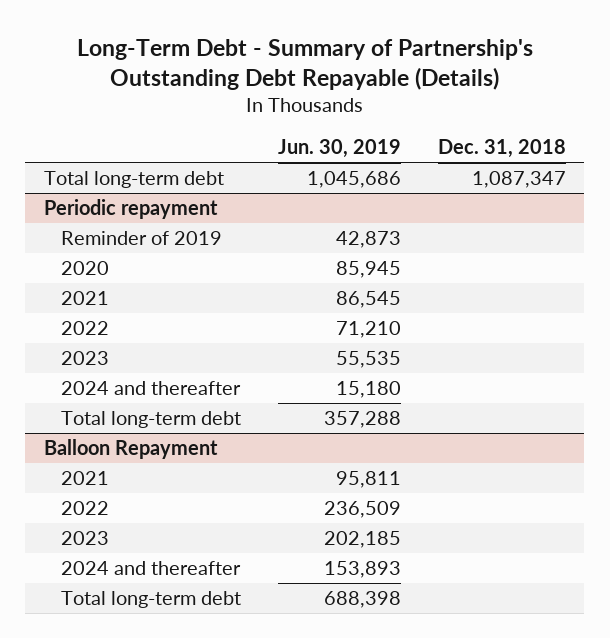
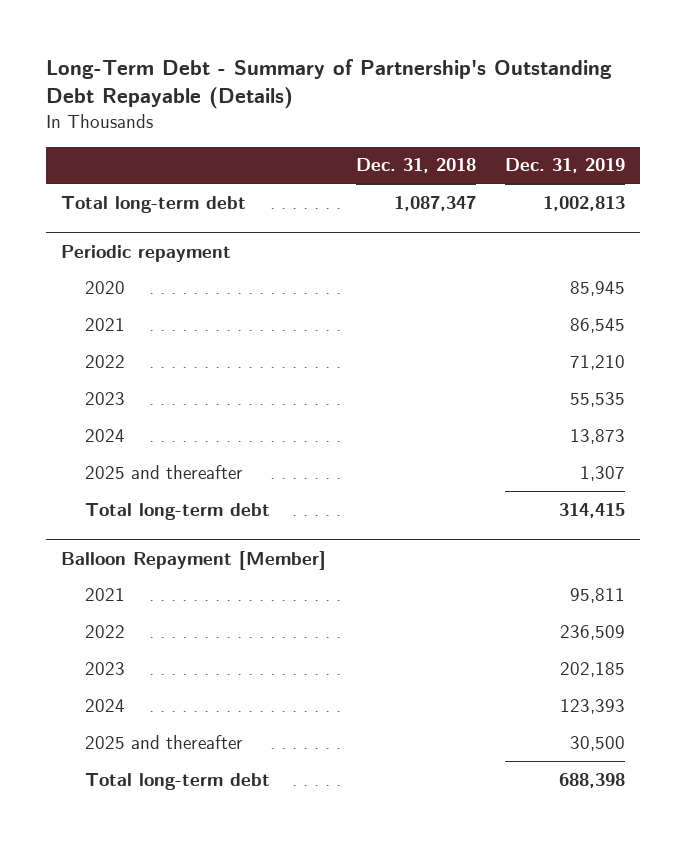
[277,139,401,159] Jun. 30, 2019 -> none
none -> [505,158,626,174] Dec. 31, 2019
[60,231,222,246] Reminder of 2019 -> none
none -> [85,428,126,442] 2024
[60,381,241,396] 2024 and thereafter -> [85,464,244,479] 2025 and thereafter
[43,439,218,460] Balloon Repayment -> [60,550,326,570] Balloon Repayment [Member]
none -> [85,698,126,712] 2024
[60,561,241,576] 2024 and thereafter -> [85,734,244,749] 2025 and thereafter

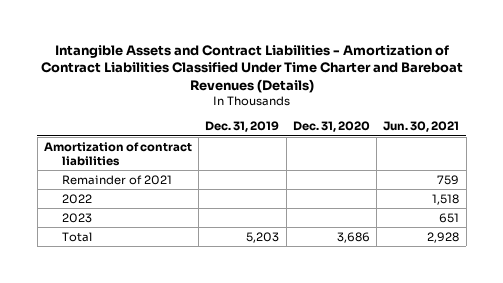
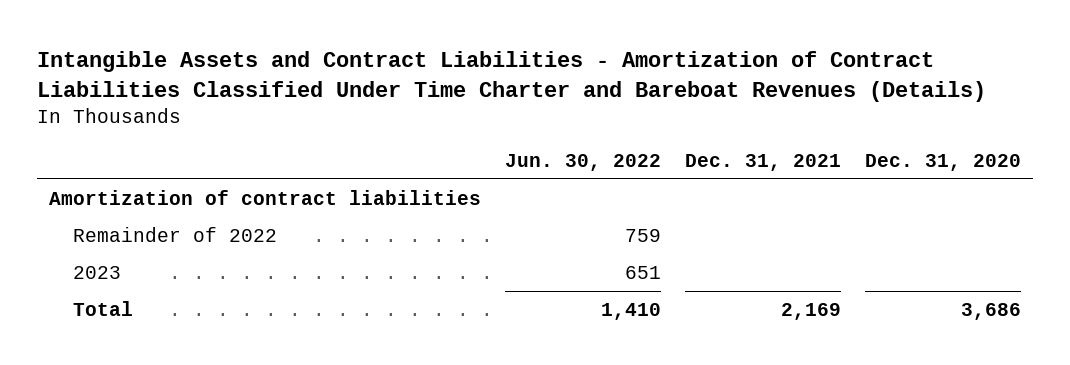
[205,121,280,133] Dec. 31, 2019 -> none
[383,121,460,133] Jun. 30, 2021 -> none
none -> [504,153,661,171] Jun. 30, 2022
none -> [685,153,842,171] Dec. 31, 2021
[61,193,92,204] 2022 -> none
[61,174,172,185] Remainder of 2021 -> [73,226,278,242] Remainder of 2022

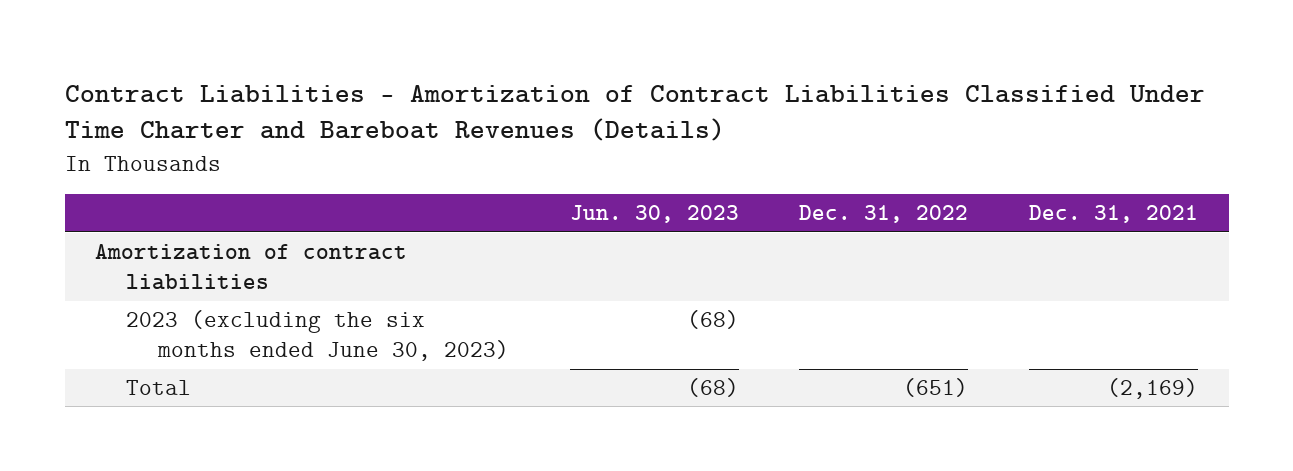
[36,50,986,102] Intangible Assets and Contract Liabilities - Amortization of Contract Liabilities Classified Under Time Charter and Bareboat Revenues (Details) -> [64,84,1205,142] Contract Liabilities - Amortization of Contract Liabilities Classified Under Time Charter and Bareboat Revenues (Details)
[504,153,661,171] Jun. 30, 2022 -> none
[865,153,1022,171] Dec. 31, 2020 -> none
none -> [569,205,739,224] Jun. 30, 2023
none -> [799,205,969,224] Dec. 31, 2022
[73,265,122,279] 2023 -> none
[73,226,278,242] Remainder of 2022 -> [126,309,509,362] 2023 (excluding the six months ended June 30, 2023)
[781,302,842,320] 2,169 -> [1107,377,1199,399] (2,169)

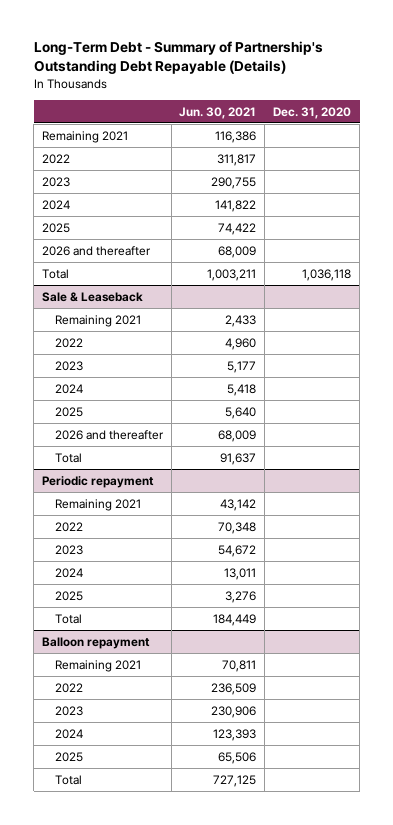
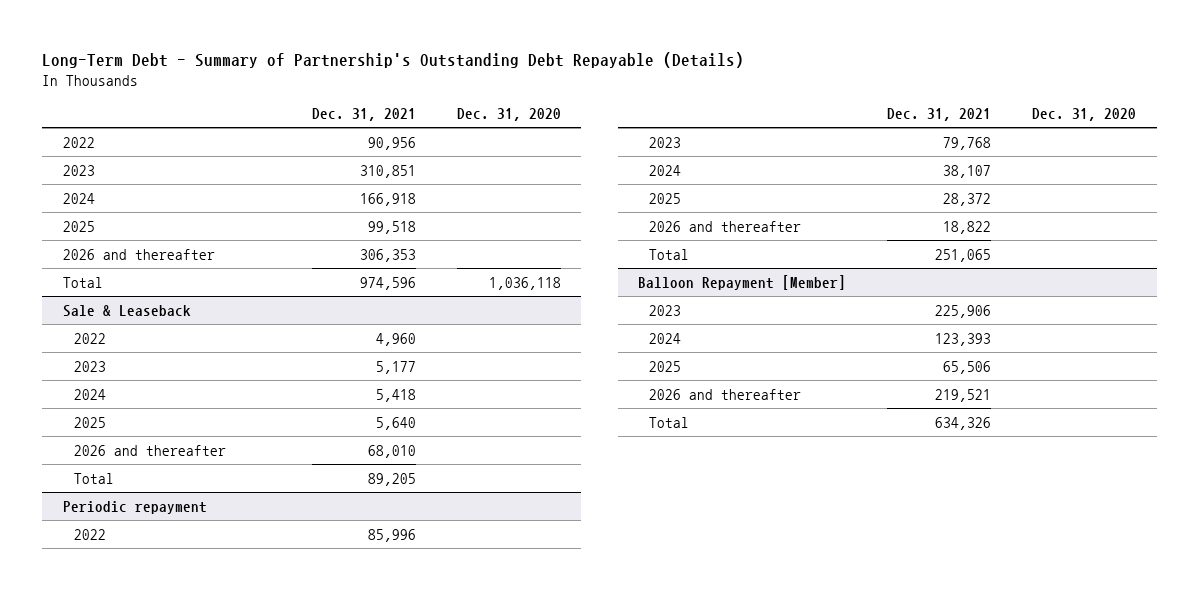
[179,106,257,119] Jun. 30, 2021 -> none
none -> [311,107,416,121] Dec. 31, 2021
[41,130,128,143] Remaining 2021 -> none
[54,314,141,327] Remaining 2021 -> none
[54,498,141,511] Remaining 2021 -> none
none -> [649,220,802,232] 2026 and thereafter
[54,659,141,672] Remaining 2021 -> none
[54,682,83,693] 2022 -> none
[41,636,150,649] Balloon repayment -> [638,274,847,290] Balloon Repayment [Member]
none -> [649,388,802,400] 2026 and thereafter

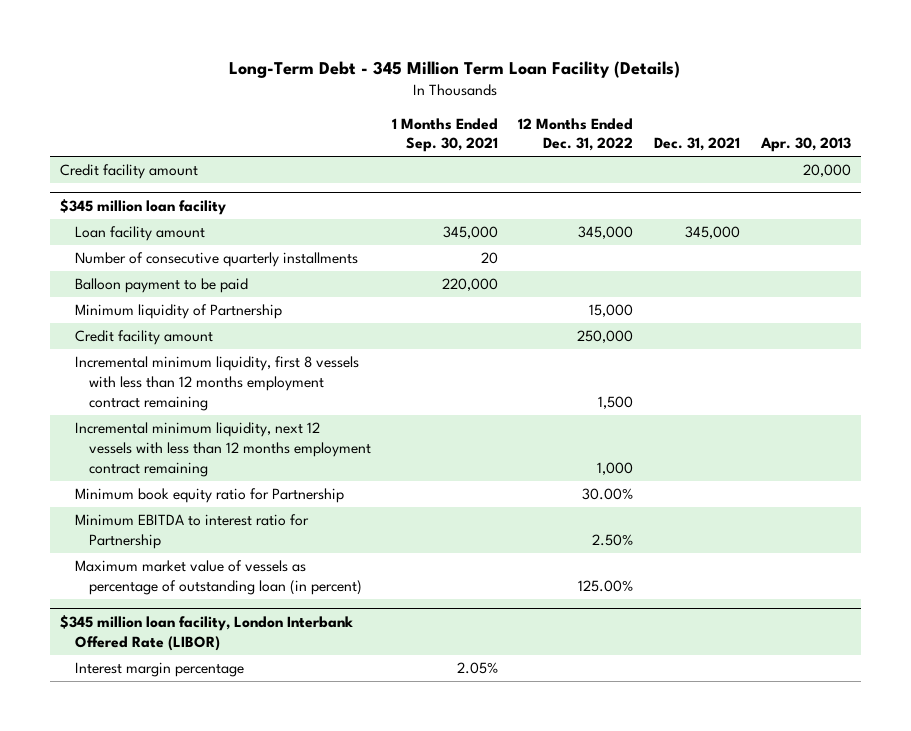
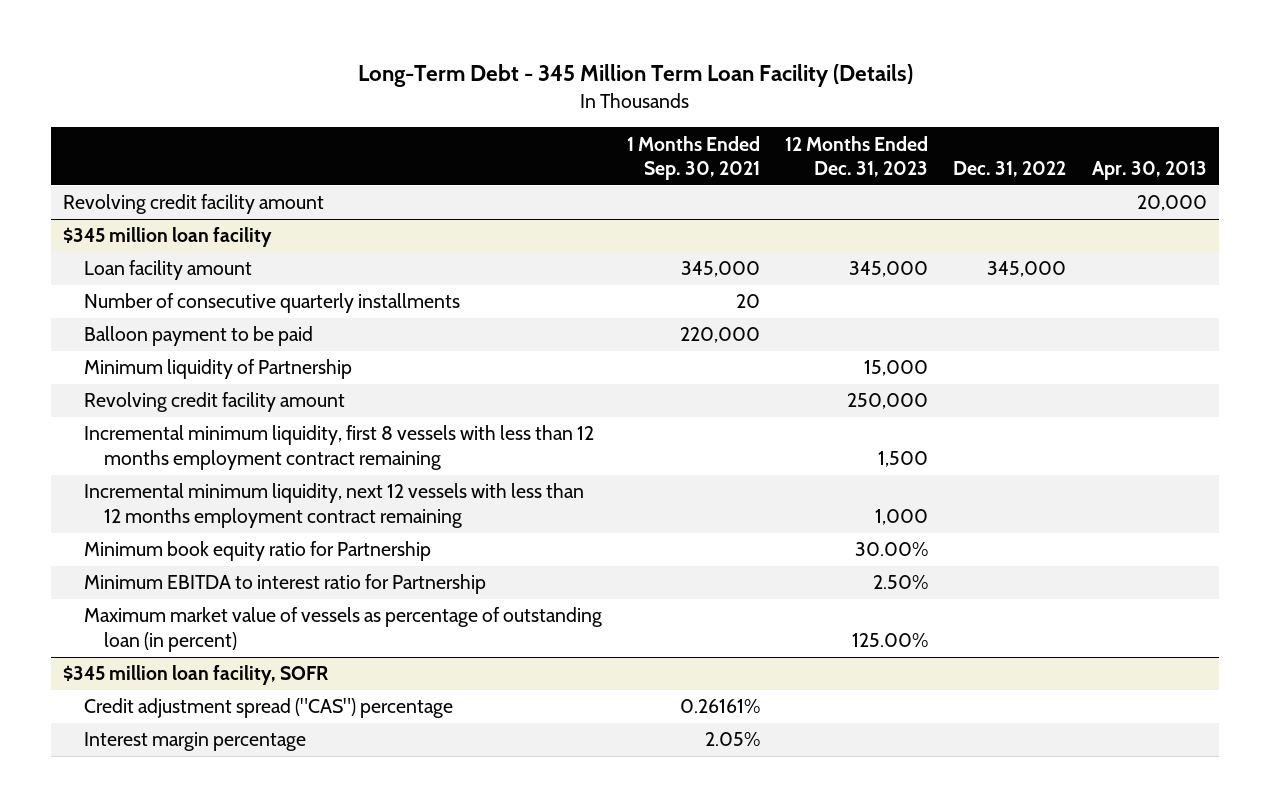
[518,117,634,152] 12 Months Ended Dec. 31, 2022 -> none
[654,137,741,152] Dec. 31, 2021 -> none
none -> [785,135,929,178] 12 Months Ended Dec. 31, 2023
none -> [953,161,1067,178] Dec. 31, 2022
[60,164,199,180] Credit facility amount -> [63,194,325,215] Revolving credit facility amount
[74,330,213,346] Credit facility amount -> [83,392,345,413] Revolving credit facility amount
[60,615,354,651] $345 million loan facility, London Interbank Offered Rate (LIBOR) -> [63,665,329,686] $345 million loan facility, SOFR
none -> [83,698,453,719] Credit adjustment spread ("CAS") percentage

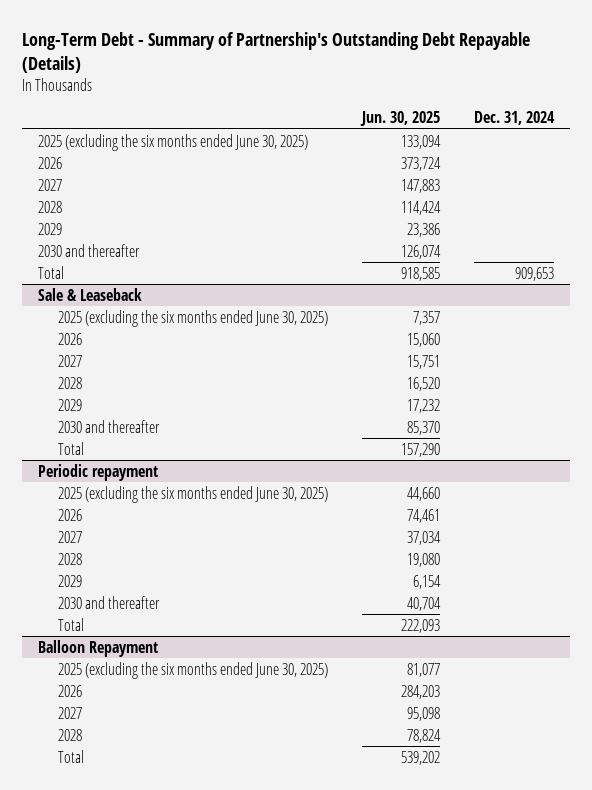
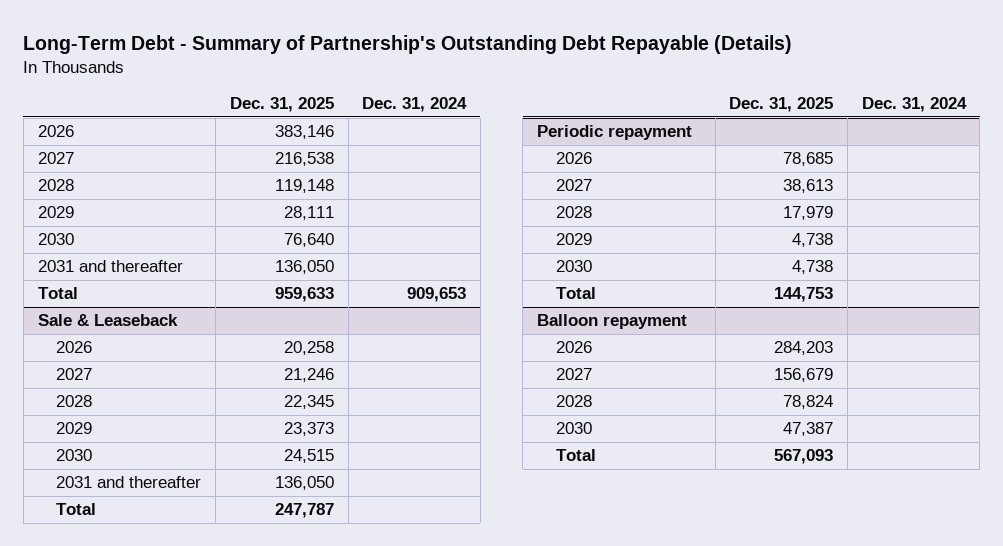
[359,110,440,126] Jun. 30, 2025 -> none
none -> [229,97,334,113] Dec. 31, 2025
[38,133,309,151] 2025 (excluding the six months ended June 30, 2025) -> none
none -> [37,233,74,246] 2030
[38,243,141,257] 2030 and thereafter -> [37,260,183,273] 2031 and thereafter
[58,309,329,327] 2025 (excluding the six months ended June 30, 2025) -> none
none -> [56,449,93,462] 2030
[58,419,161,433] 2030 and thereafter -> [56,476,202,489] 2031 and thereafter
[58,485,329,503] 2025 (excluding the six months ended June 30, 2025) -> none
[58,595,161,609] 2030 and thereafter -> none
none -> [556,260,593,273] 2030
[58,661,329,679] 2025 (excluding the six months ended June 30, 2025) -> none
[38,639,159,657] Balloon Repayment -> [537,314,688,330] Balloon repayment
none -> [556,422,593,435] 2030

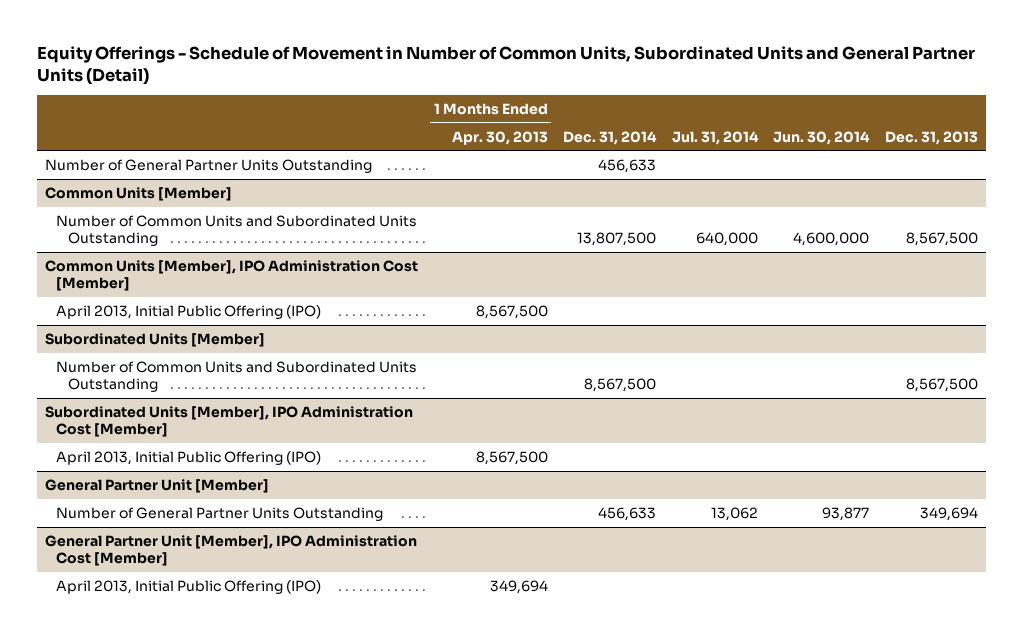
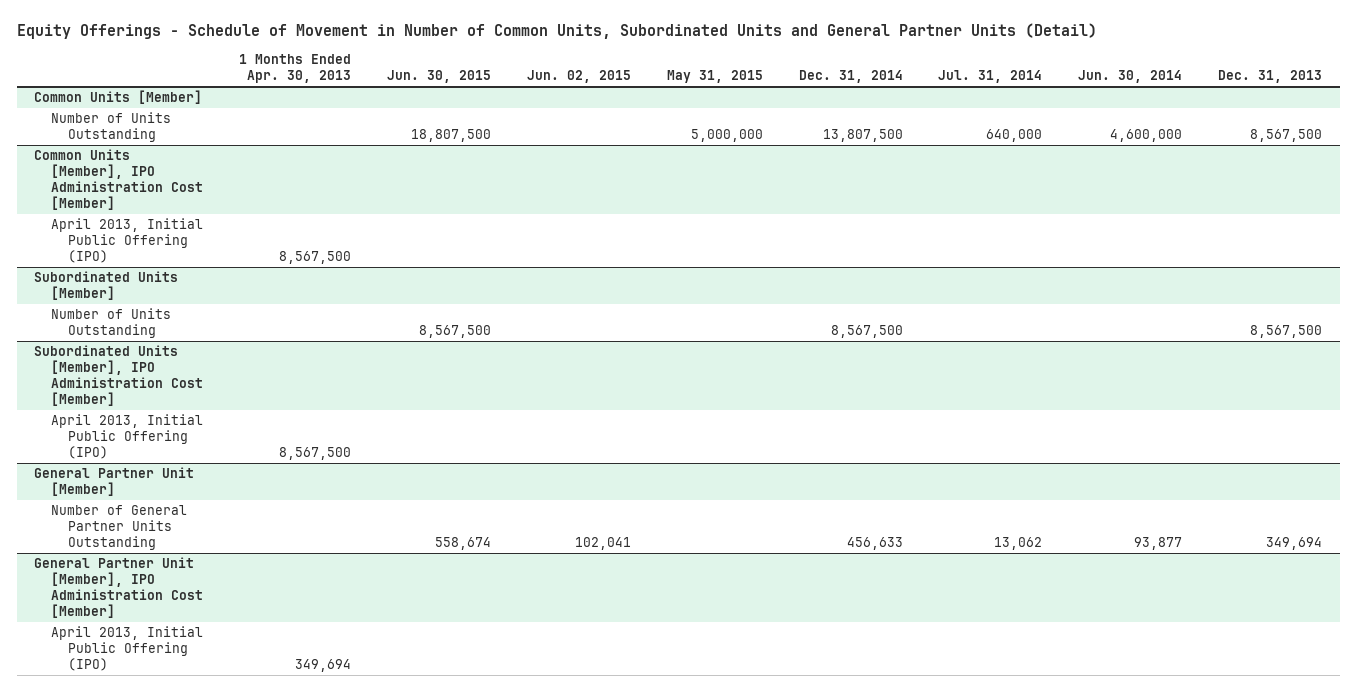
none -> [387,70,492,84] Jun. 30, 2015
none -> [526,70,631,84] Jun. 02, 2015
none -> [666,70,763,84] May 31, 2015
[44,158,372,173] Number of General Partner Units Outstanding -> none
[56,214,418,247] Number of Common Units and Subordinated Units Outstanding -> [51,112,172,143] Number of Units Outstanding
[56,360,418,393] Number of Common Units and Subordinated Units Outstanding -> [51,308,172,339] Number of Units Outstanding

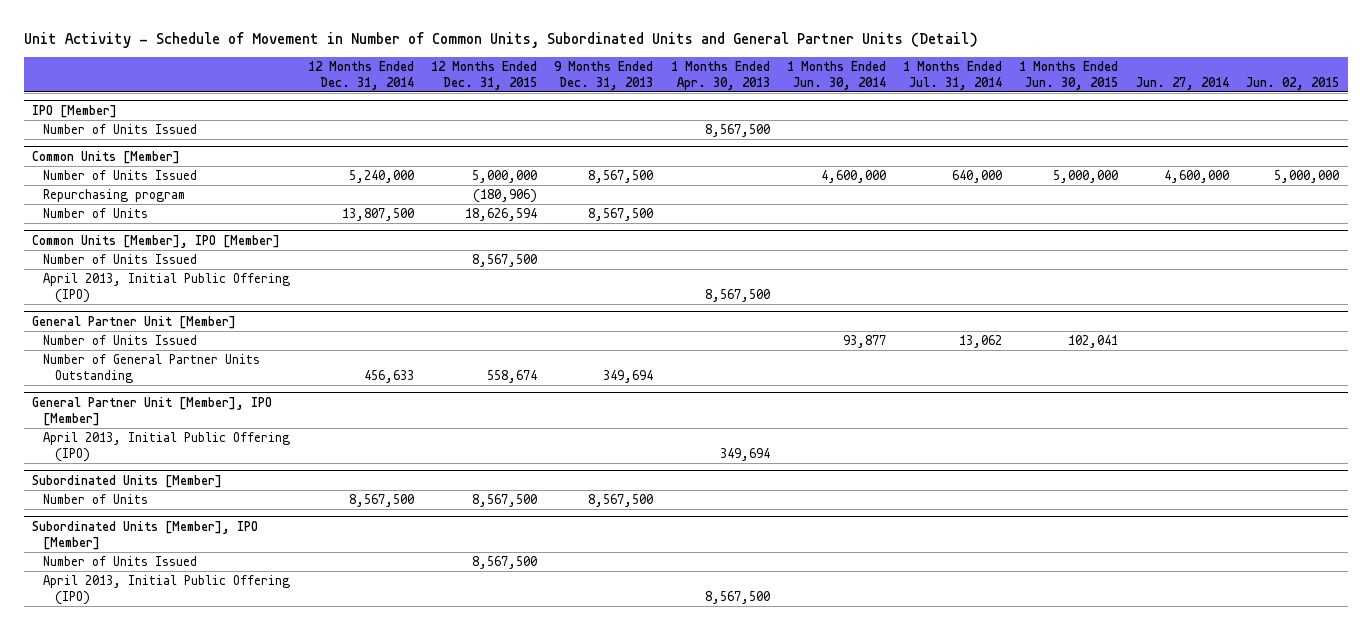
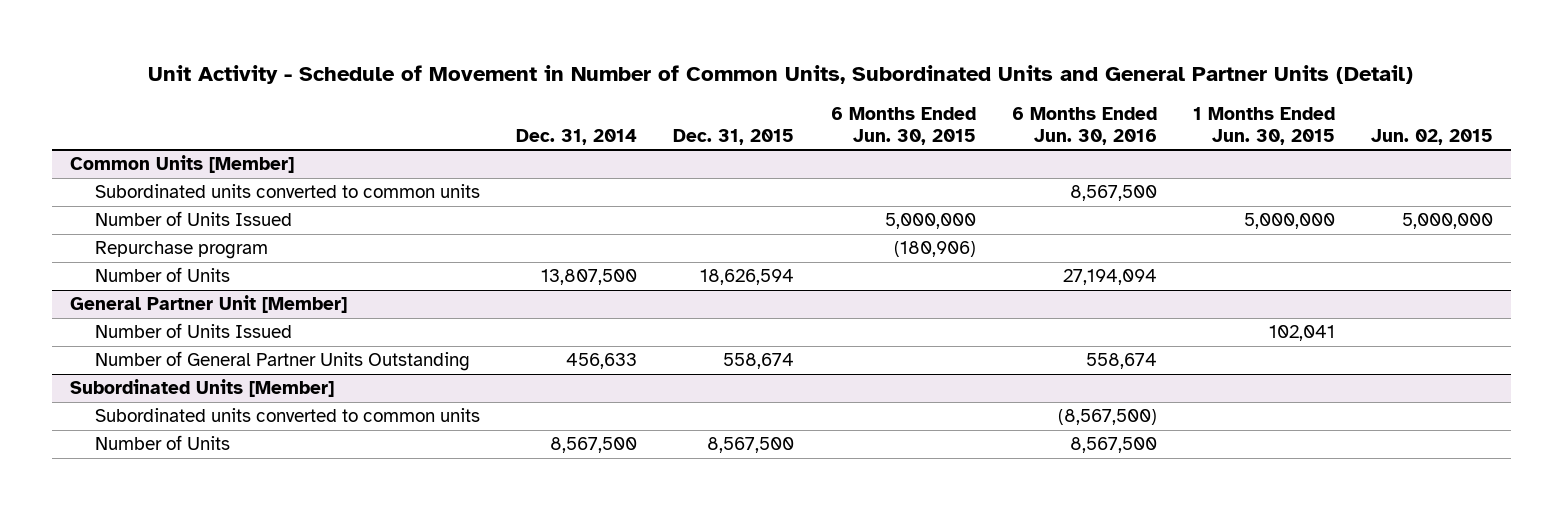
[307,61,414,90] 12 Months Ended Dec. 31, 2014 -> none
[431,61,538,90] 12 Months Ended Dec. 31, 2015 -> none
[554,61,654,90] 9 Months Ended Dec. 31, 2013 -> none
[670,61,770,90] 1 Months Ended Apr. 30, 2013 -> none
[786,61,886,90] 1 Months Ended Jun. 30, 2014 -> none
[903,61,1003,90] 1 Months Ended Jul. 31, 2014 -> none
[1135,76,1229,90] Jun. 27, 2014 -> none
none -> [516,128,638,145] Dec. 31, 2014
none -> [673,128,795,145] Dec. 31, 2015
none -> [830,106,976,145] 6 Months Ended Jun. 30, 2015
none -> [1011,106,1157,145] 6 Months Ended Jun. 30, 2016
[32,104,118,118] IPO [Member] -> none
[43,124,198,135] Number of Units Issued -> none
none -> [94,184,480,199] Subordinated units converted to common units
[43,189,186,203] Repurchasing program -> [94,241,268,260] Repurchase program
[32,234,281,248] Common Units [Member], IPO [Member] -> none
[43,254,198,265] Number of Units Issued -> none
[43,273,291,303] April 2013, Initial Public Offering (IPO) -> none
[32,396,273,426] General Partner Unit [Member], IPO [Member] -> none
[43,432,291,462] April 2013, Initial Public Offering (IPO) -> none
none -> [94,408,480,423] Subordinated units converted to common units
[32,520,259,550] Subordinated Units [Member], IPO [Member] -> none
[43,556,198,567] Number of Units Issued -> none
[43,575,291,605] April 2013, Initial Public Offering (IPO) -> none

